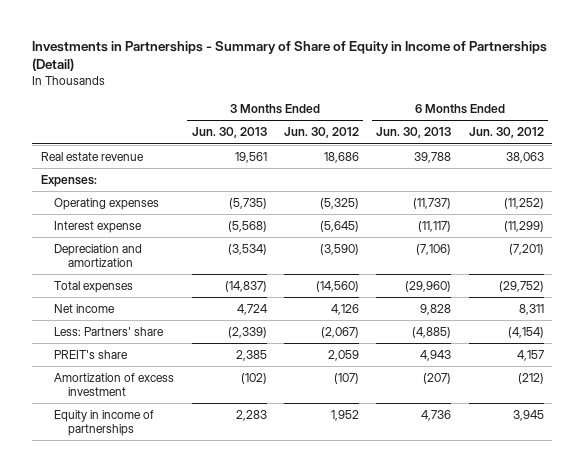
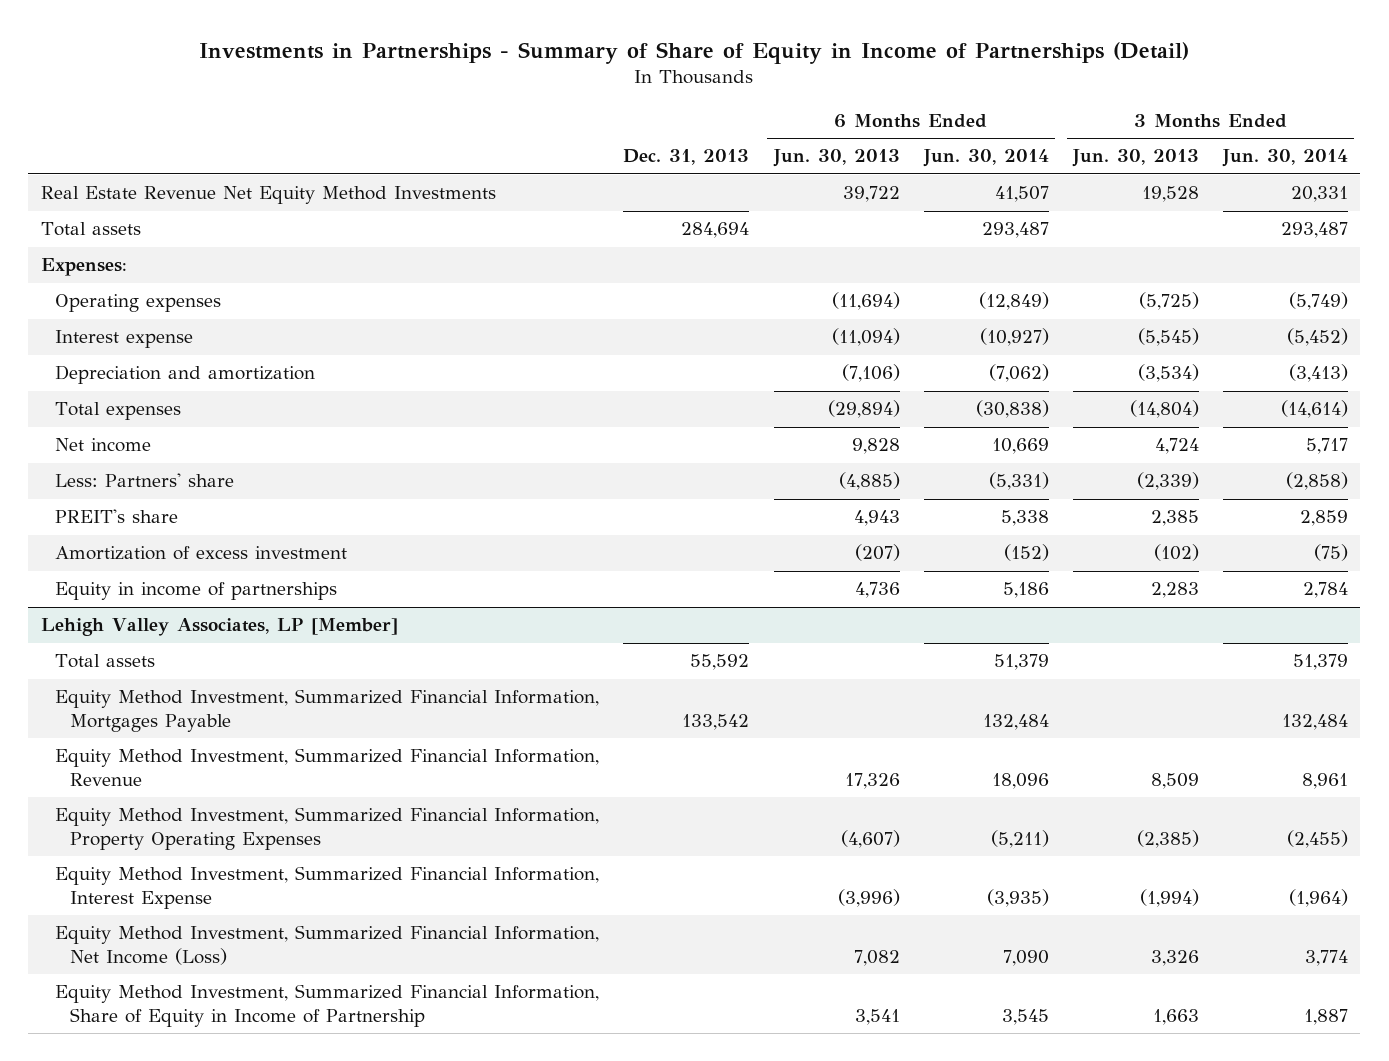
[283,127,359,139] Jun. 30, 2012 -> none
[468,127,544,139] Jun. 30, 2012 -> none
none -> [623,149,750,166] Dec. 31, 2013
none -> [922,149,1049,168] Jun. 30, 2014
none -> [1222,149,1349,168] Jun. 30, 2014
[40,151,144,161] Real estate revenue -> [40,186,496,205] Real Estate Revenue Net Equity Method Investments
[234,151,267,163] 19,561 -> [1142,186,1200,203] 19,528
[414,151,452,163] 39,788 -> [842,186,900,203] 39,722
none -> [40,222,141,237] Total assets
[228,197,267,209] (5,735) -> [1139,292,1200,311] (5,725)
[413,197,452,209] (11,737) -> [831,292,900,311] (11,694)
[227,220,267,232] (5,568) -> [1138,328,1200,347] (5,545)
[418,220,452,232] (11,117) -> [831,328,900,347] (11,094)
[224,280,267,292] (14,837) -> [1130,400,1200,419] (14,804)
[405,280,452,292] (29,960) -> [827,400,900,419] (29,894)
none -> [40,618,398,637] Lehigh Valley Associates, LP [Member]
none -> [55,654,156,669] Total assets
none -> [55,689,600,732] Equity Method Investment, Summarized Financial Information, Mortgages Payable
none -> [55,748,600,786] Equity Method Investment, Summarized Financial Information, Revenue
none -> [55,807,600,850] Equity Method Investment, Summarized Financial Information, Property Operating Expenses
none -> [55,866,600,909] Equity Method Investment, Summarized Financial Information, Interest Expense
none -> [55,925,600,965] Equity Method Investment, Summarized Financial Information, Net Income (Loss)
none -> [55,984,600,1027] Equity Method Investment, Summarized Financial Information, Share of Equity in Income of Partnership

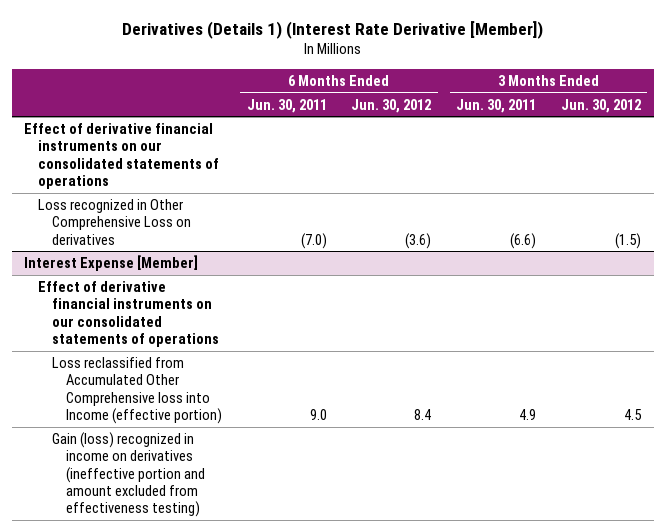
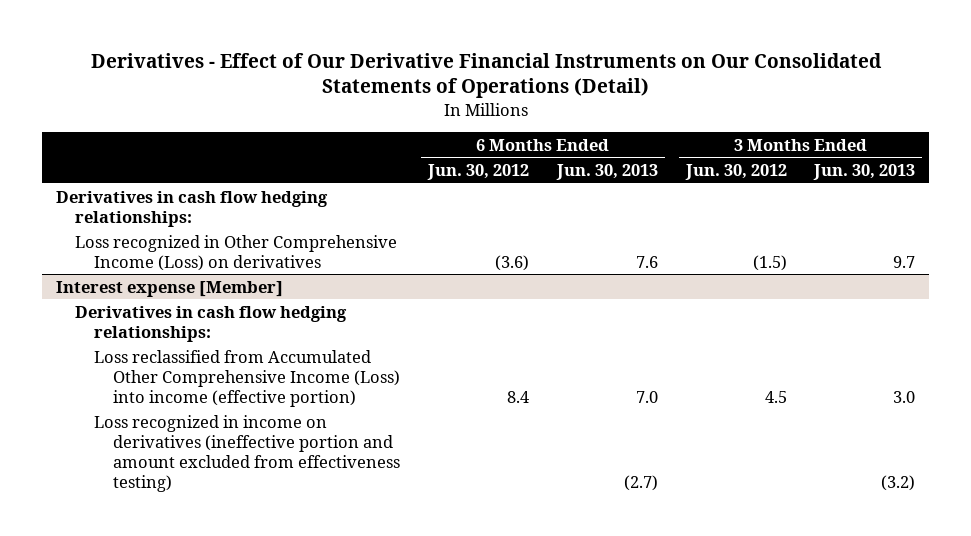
[121,20,543,39] Derivatives (Details 1) (Interest Rate Derivative [Member]) -> [90,52,882,99] Derivatives - Effect of Our Derivative Financial Instruments on Our Consolidated Statements of Operations (Detail)
[246,98,327,113] Jun. 30, 2011 -> none
[456,98,537,113] Jun. 30, 2011 -> none
none -> [555,163,658,180] Jun. 30, 2013
none -> [813,163,916,180] Jun. 30, 2013
[24,122,220,190] Effect of derivative financial instruments on our consolidated statements of operations -> [55,190,328,227] Derivatives in cash flow hedging relationships:
[38,198,191,245] Loss recognized in Other Comprehensive Loss on derivatives -> [74,234,397,271] Loss recognized in Other Comprehensive Income (Loss) on derivatives
[24,254,199,271] Interest Expense [Member] -> [55,280,283,297] Interest expense [Member]
[38,280,219,348] Effect of derivative financial instruments on our consolidated statements of operations -> [74,305,347,342] Derivatives in cash flow hedging relationships:
[51,356,222,425] Loss reclassified from Accumulated Other Comprehensive loss into Income (effective portion) -> [94,349,401,407] Loss reclassified from Accumulated Other Comprehensive Income (Loss) into income (effective portion)
[51,431,205,518] Gain (loss) recognized in income on derivatives (ineffective portion and amount excluded from effectiveness testing) -> [94,414,401,492] Loss recognized in income on derivatives (ineffective portion and amount excluded from effectiveness testing)

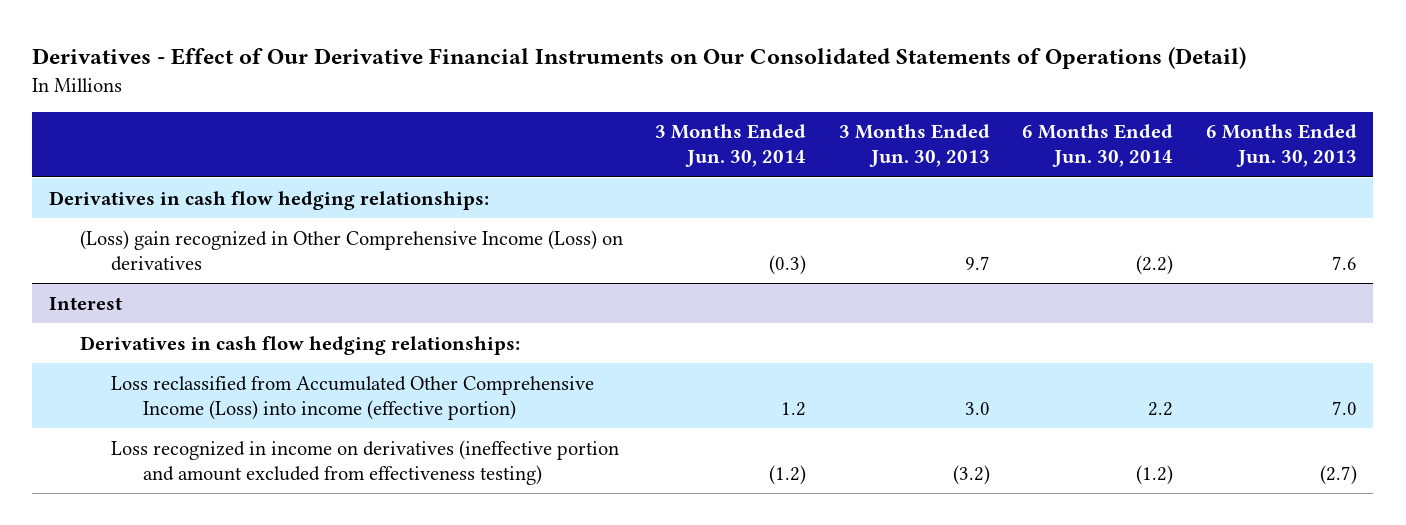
[427,163,530,180] Jun. 30, 2012 -> none
[684,163,787,180] Jun. 30, 2012 -> none
none -> [655,124,807,168] 3 Months Ended Jun. 30, 2014
none -> [1022,124,1174,168] 6 Months Ended Jun. 30, 2014
[55,280,283,297] Interest expense [Member] -> none
[74,234,397,271] Loss recognized in Other Comprehensive Income (Loss) on derivatives -> [79,229,623,271] (Loss) gain recognized in Other Comprehensive Income (Loss) on derivatives
none -> [48,296,122,310] Interest

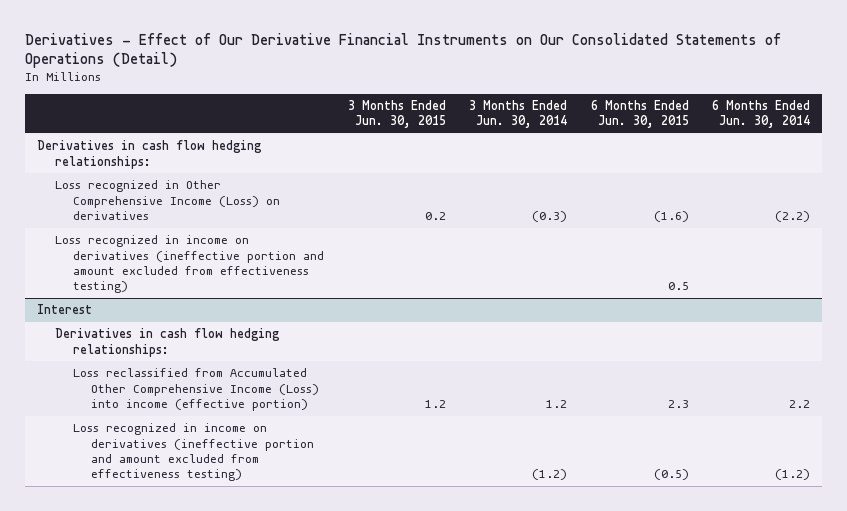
[838,124,990,168] 3 Months Ended Jun. 30, 2013 -> none
[1205,124,1357,168] 6 Months Ended Jun. 30, 2013 -> none
none -> [347,99,446,129] 3 Months Ended Jun. 30, 2015
none -> [590,99,689,129] 6 Months Ended Jun. 30, 2015
[79,229,623,271] (Loss) gain recognized in Other Comprehensive Income (Loss) on derivatives -> [55,180,281,220] Loss recognized in Other Comprehensive Income (Loss) on derivatives
none -> [55,235,325,294] Loss recognized in income on derivatives (ineffective portion and amount excluded from effectiveness testing)

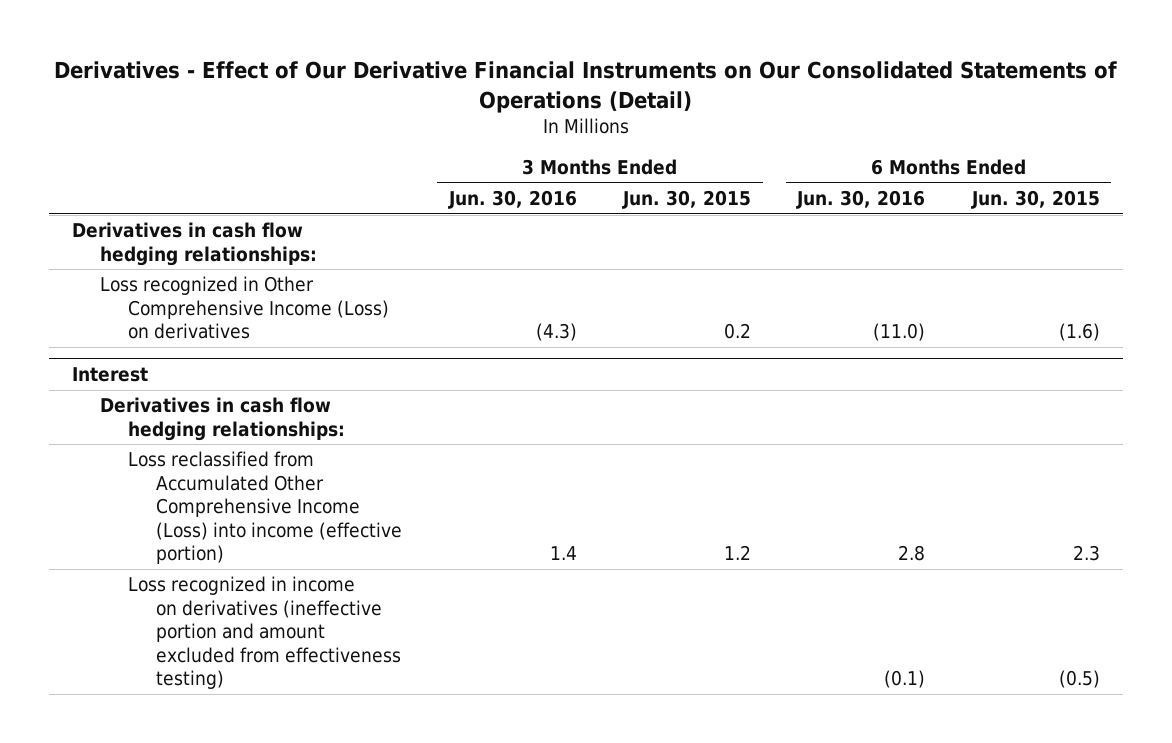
[469,99,568,129] 3 Months Ended Jun. 30, 2014 -> none
[712,99,811,129] 6 Months Ended Jun. 30, 2014 -> none
none -> [447,190,577,210] Jun. 30, 2016
none -> [796,190,926,210] Jun. 30, 2016
[55,235,325,294] Loss recognized in income on derivatives (ineffective portion and amount excluded from effectiveness testing) -> none

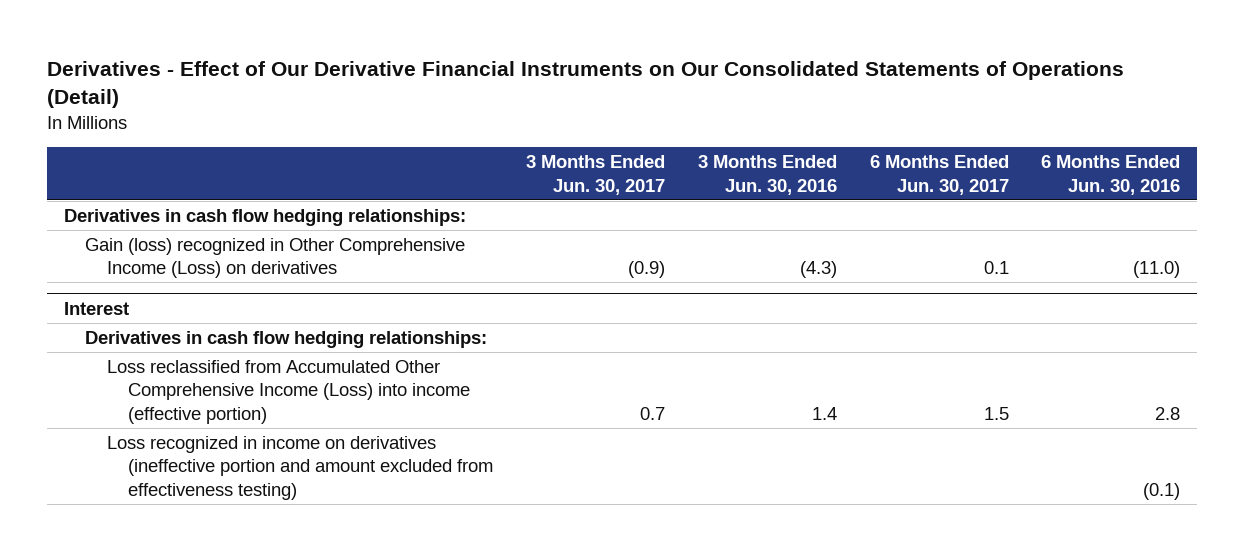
[621,190,751,210] Jun. 30, 2015 -> none
[970,190,1100,210] Jun. 30, 2015 -> none
none -> [526,155,666,195] 3 Months Ended Jun. 30, 2017
none -> [869,155,1009,195] 6 Months Ended Jun. 30, 2017
[100,276,390,340] Loss recognized in Other Comprehensive Income (Loss) on derivatives -> [85,237,466,279] Gain (loss) recognized in Other Comprehensive Income (Loss) on derivatives

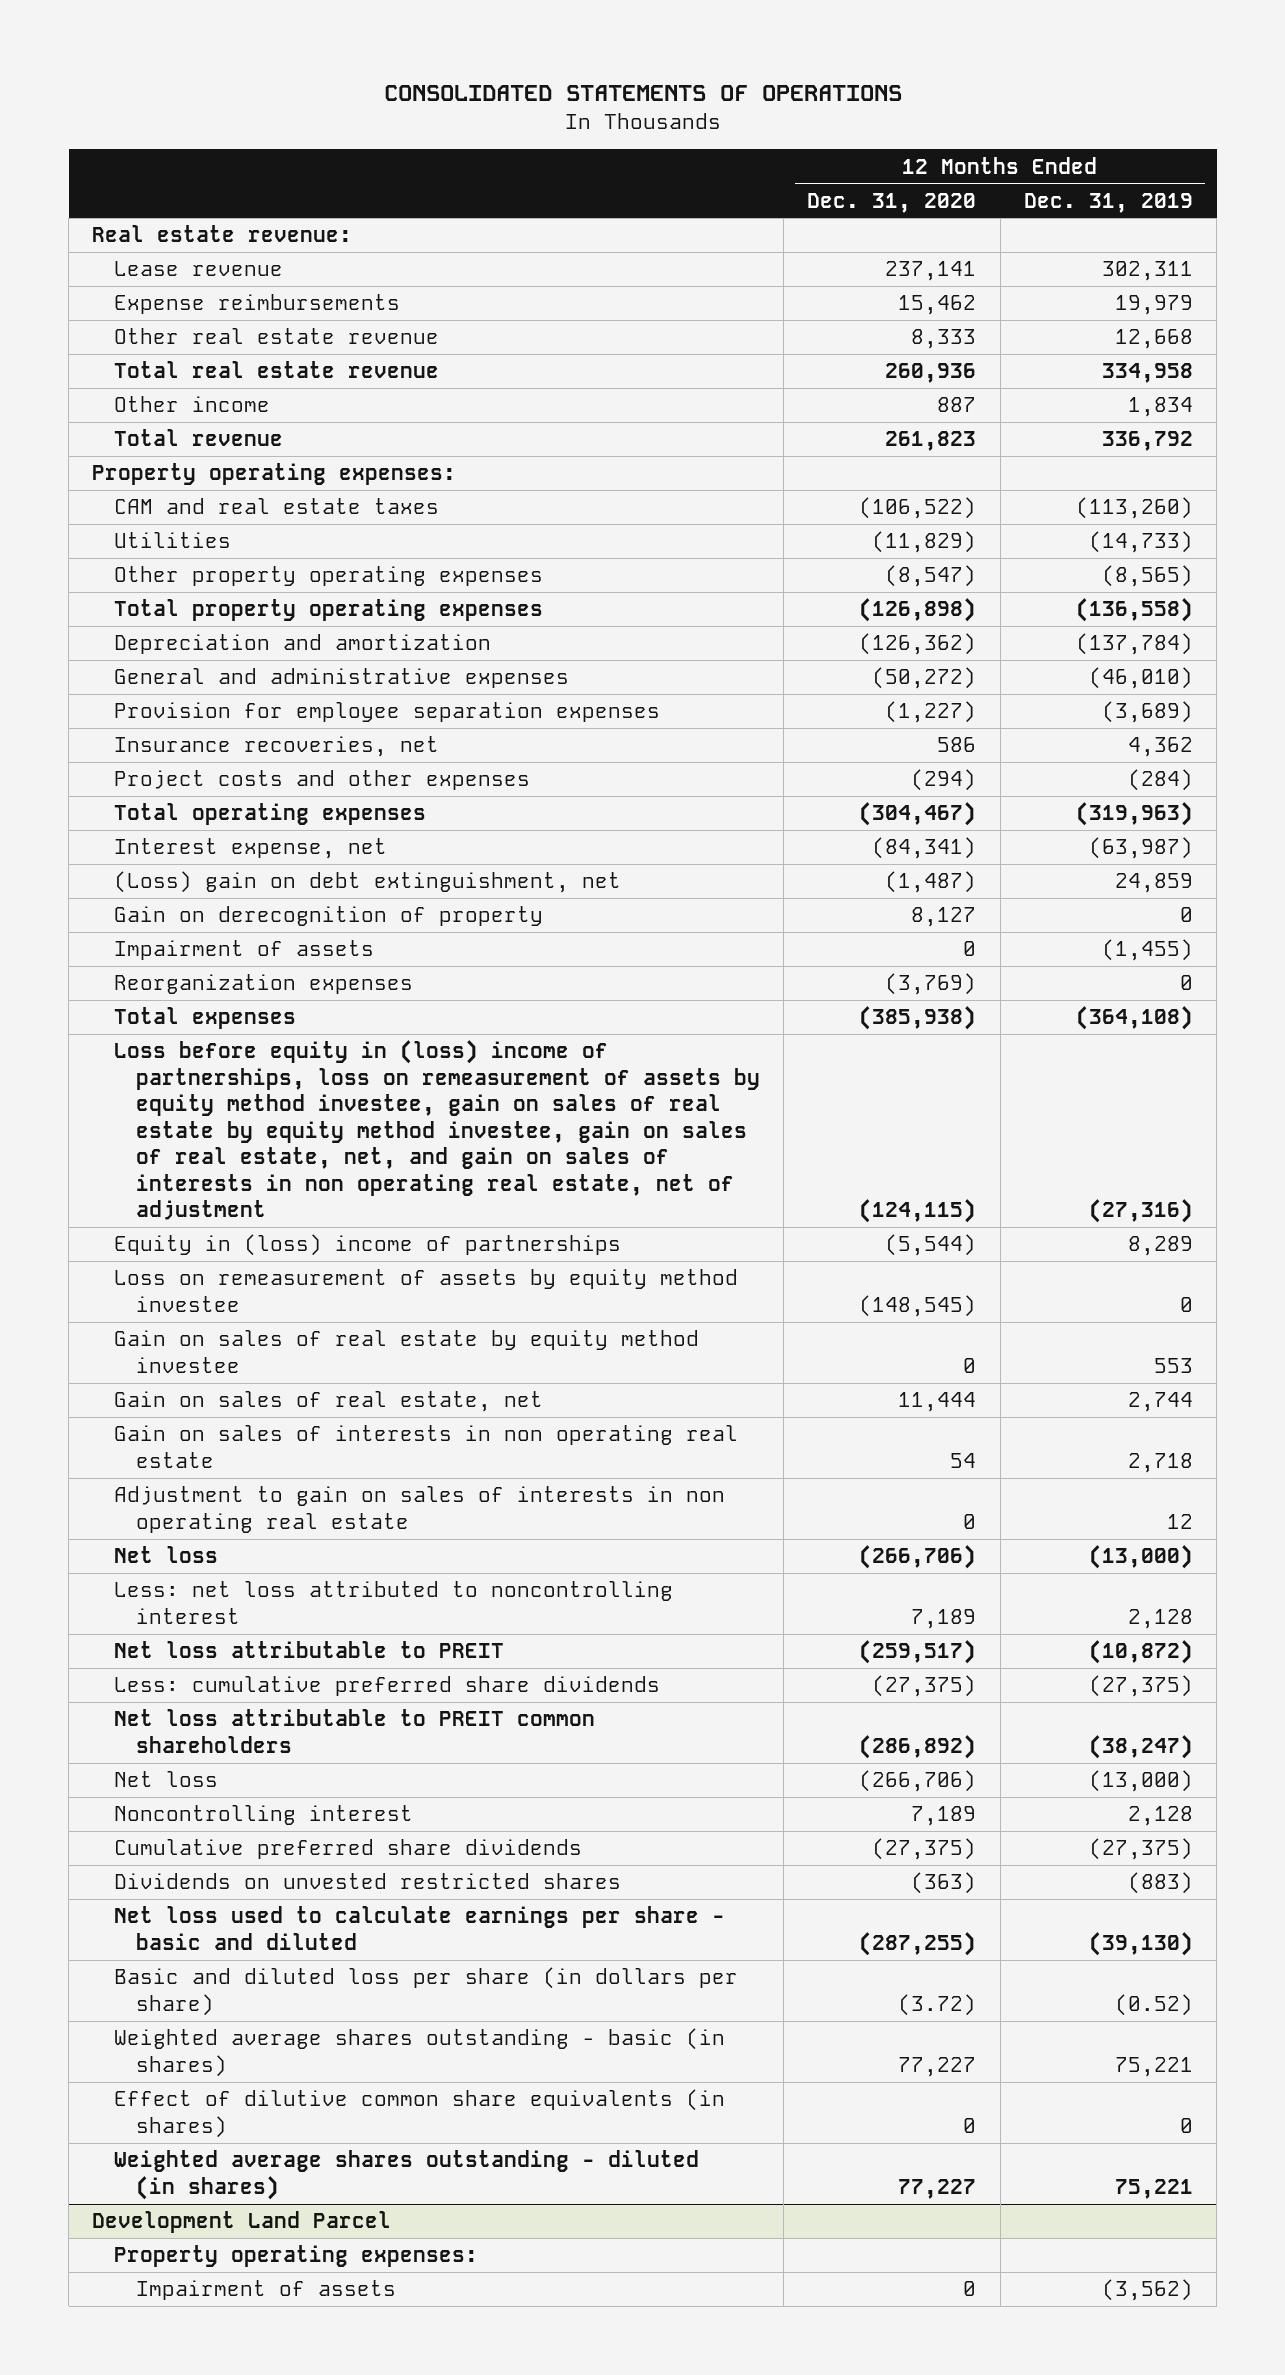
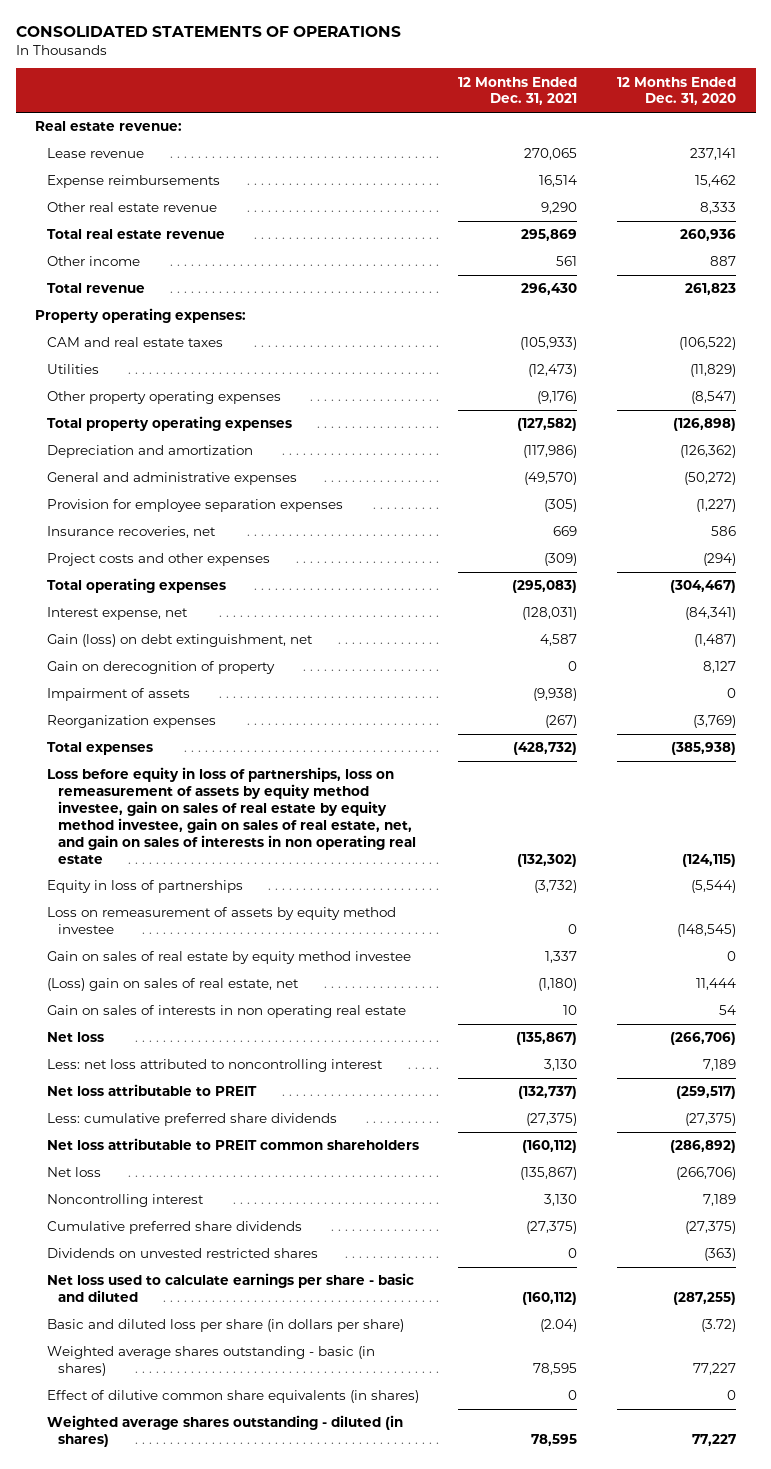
[1023,192,1193,213] Dec. 31, 2019 -> none
none -> [458,76,578,106] 12 Months Ended Dec. 31, 2021
[113,871,621,894] (Loss) gain on debt extinguishment, net -> [46,634,313,648] Gain (loss) on debt extinguishment, net
[113,1040,760,1221] Loss before equity in (loss) income of partnerships, loss on remeasurement of assets by equity method investee, gain on sales of real estate by equity method investee, gain on sales of real estate, net, and gain on sales of interests in non operating real estate, net of adjustment -> [46,767,417,864] Loss before equity in loss of partnerships, loss on remeasurement of assets by equity method investee, gain on sales of real estate by equity method investee, gain on sales of real estate, net, and gain on sales of interests in non operating real estate
[113,1234,621,1257] Equity in (loss) income of partnerships -> [46,880,243,894] Equity in loss of partnerships
[113,1391,543,1413] Gain on sales of real estate, net -> [46,978,299,992] (Loss) gain on sales of real estate, net
[113,1486,725,1533] Adjustment to gain on sales of interests in non operating real estate -> none
[92,2211,392,2234] Development Land Parcel -> none
[113,2245,478,2268] Property operating expenses: -> none
[135,2280,396,2301] Impairment of assets -> none

